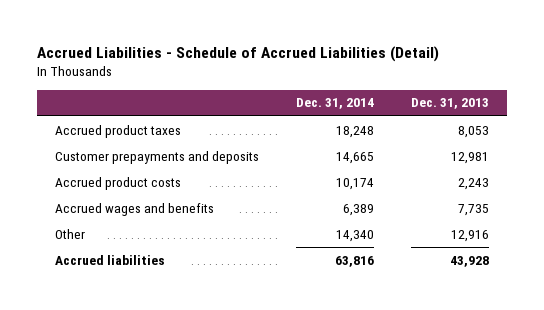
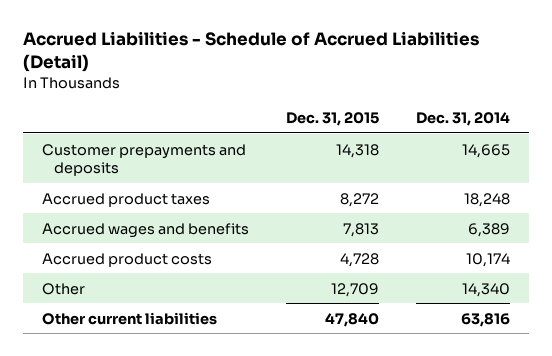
[410,98,489,110] Dec. 31, 2013 -> none
none -> [285,111,379,126] Dec. 31, 2015
[55,124,182,138] Accrued product taxes -> [41,192,210,207] Accrued product taxes
[55,176,182,190] Accrued product costs -> [41,252,212,267] Accrued product costs
[55,254,166,265] Accrued liabilities -> [41,311,217,325] Other current liabilities

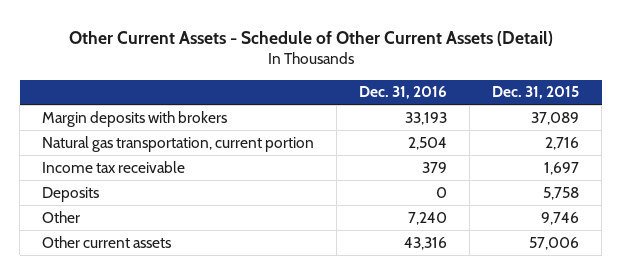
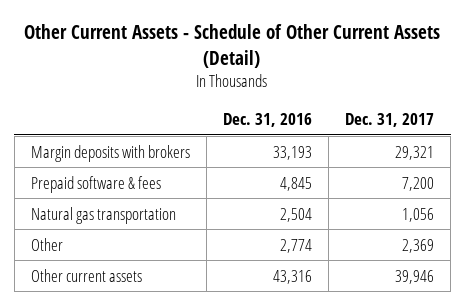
[492,86,580,100] Dec. 31, 2015 -> none
none -> [345,112,435,127] Dec. 31, 2017
[42,160,186,173] Income tax receivable -> none
[42,186,100,202] Deposits -> none
none -> [30,175,161,193] Prepaid software & fees
[42,135,315,152] Natural gas transportation, current portion -> [30,206,176,224] Natural gas transportation
[408,211,448,225] 7,240 -> [279,238,312,253] 2,774

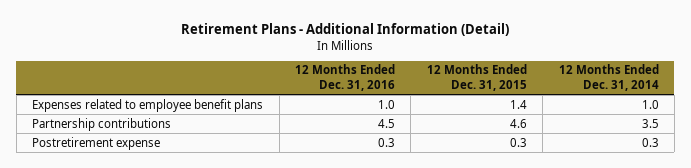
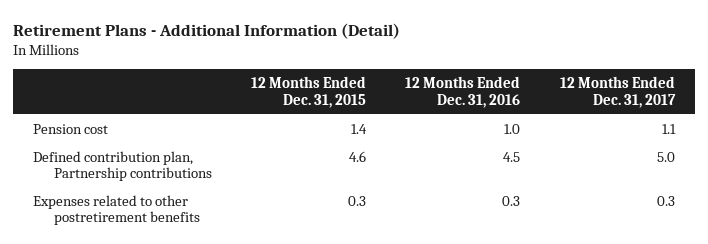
[558,64,659,91] 12 Months Ended Dec. 31, 2014 -> none
none -> [559,75,676,108] 12 Months Ended Dec. 31, 2017
[32,98,264,112] Expenses related to employee benefit plans -> [33,123,109,134] Pension cost
[32,117,172,131] Partnership contributions -> [33,150,212,182] Defined contribution plan, Partnership contributions
[32,136,161,150] Postretirement expense -> [33,194,200,226] Expenses related to other postretirement benefits

